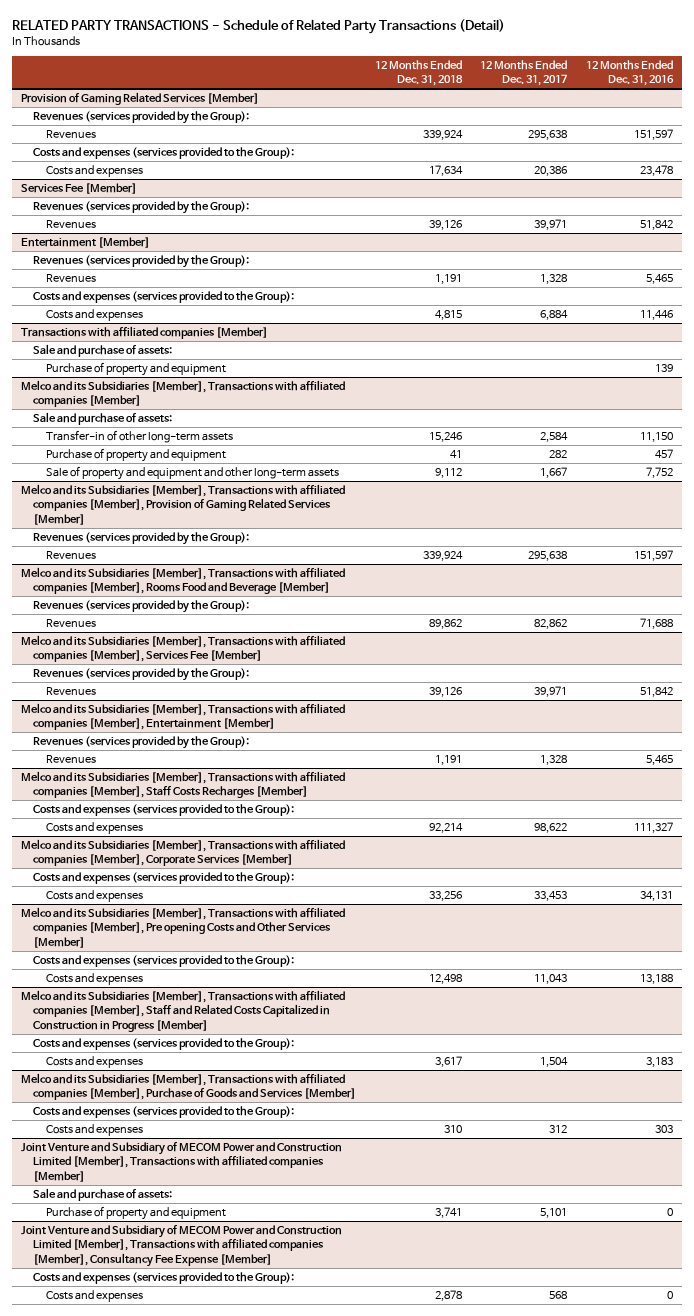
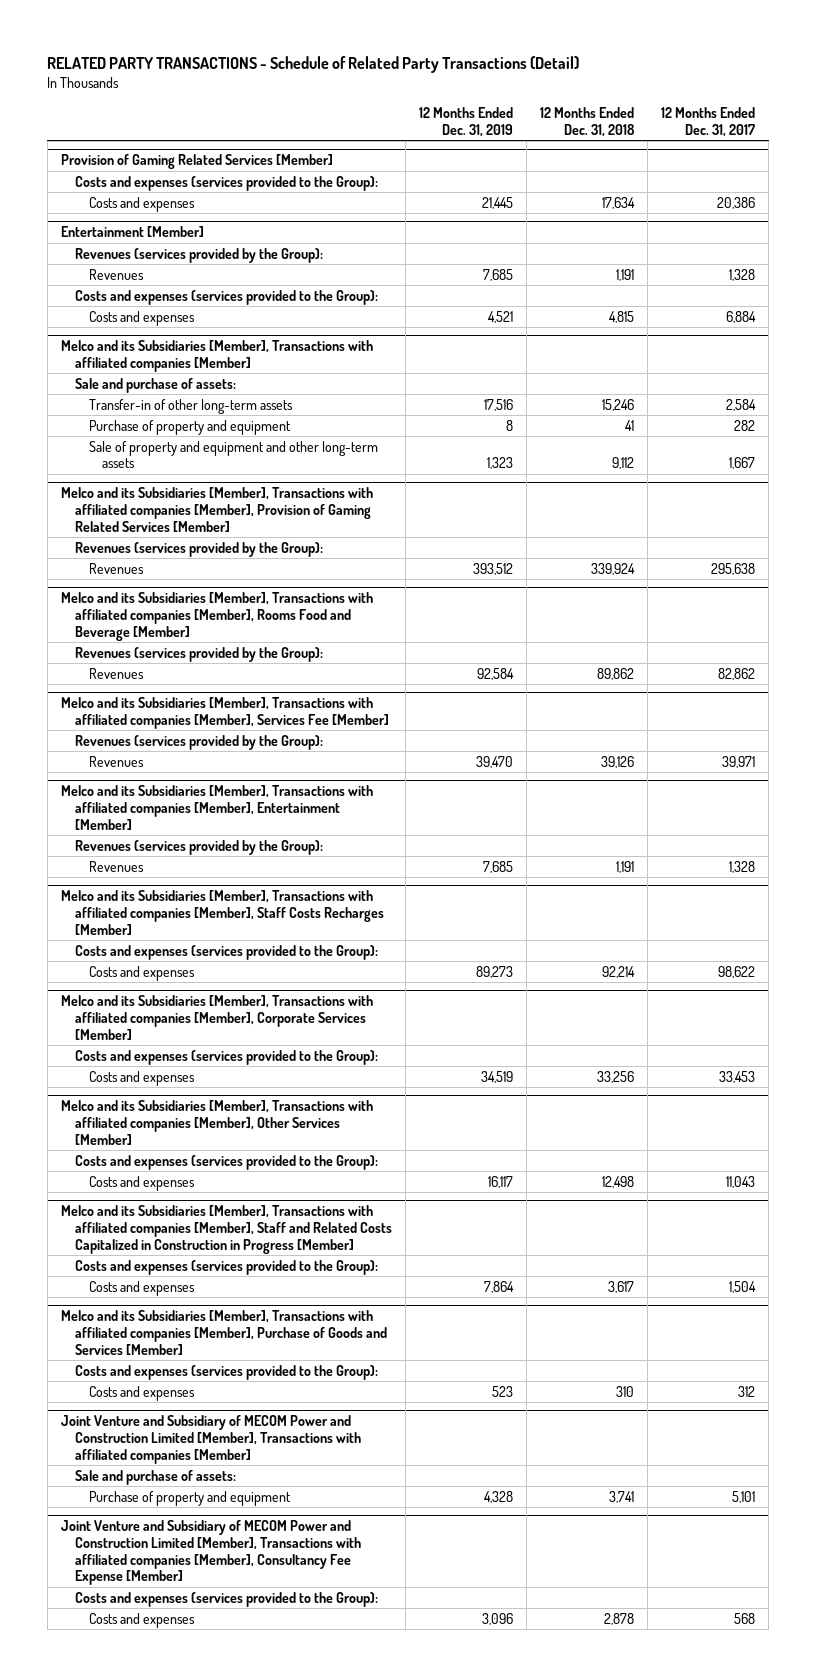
[585,59,674,87] 12 Months Ended Dec. 31, 2016 -> none
none -> [418,106,513,137] 12 Months Ended Dec. 31, 2019
[33,110,250,124] Revenues (services provided by the Group): -> none
[45,129,96,138] Revenues -> none
[21,182,138,194] Services Fee [Member] -> none
[33,200,250,214] Revenues (services provided by the Group): -> none
[45,219,96,228] Revenues -> none
[21,325,269,339] Transactions with affiliated companies [Member] -> none
[33,343,173,357] Sale and purchase of assets: -> none
[45,361,226,376] Purchase of property and equipment -> none
[21,906,346,948] Melco and its Subsidiaries [Member], Transactions with affiliated companies [Member], Pre opening Costs and Other Services [Member] -> [61,1100,374,1145] Melco and its Subsidiaries [Member], Transactions with affiliated companies [Member], Other Services [Member]

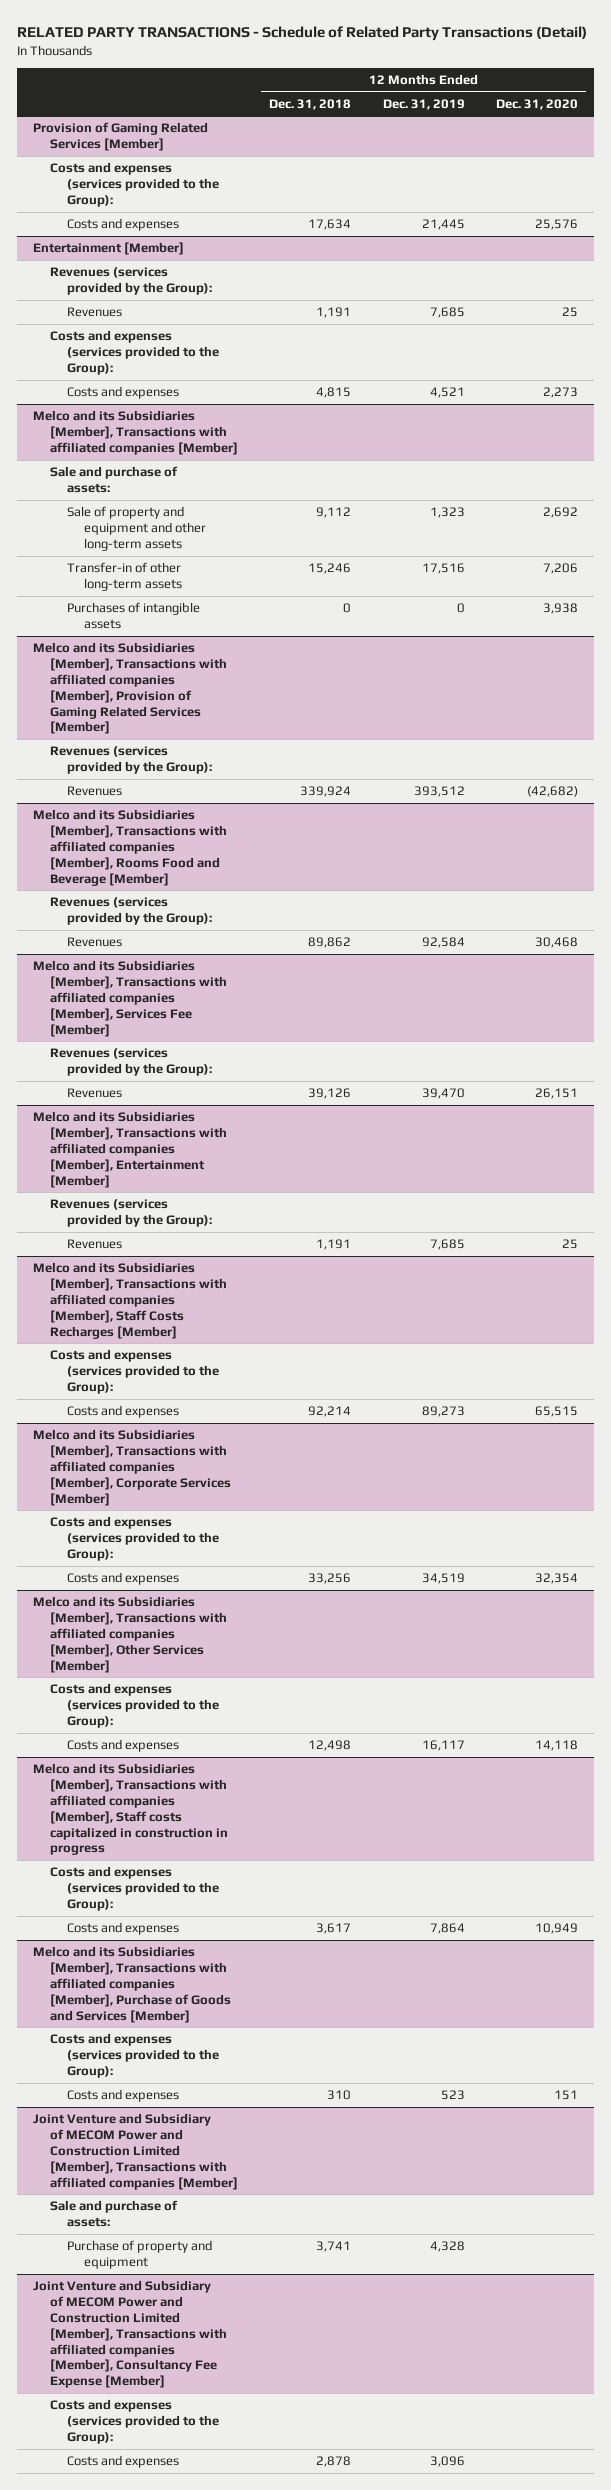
[661,106,756,137] 12 Months Ended Dec. 31, 2017 -> none
none -> [496,98,579,110] Dec. 31, 2020
[88,419,291,435] Purchase of property and equipment -> none
[88,398,293,414] Transfer-in of other long-term assets -> [66,562,182,591] Transfer-in of other long-term assets
none -> [66,602,200,629] Purchases of intangible assets
[61,1205,392,1254] Melco and its Subsidiaries [Member], Transactions with affiliated companies [Member], Staff and Related Costs Capitalized in Construction in Progress [Member] -> [32,1763,228,1856] Melco and its Subsidiaries [Member], Transactions with affiliated companies [Member], Staff costs capitalized in construction in progress

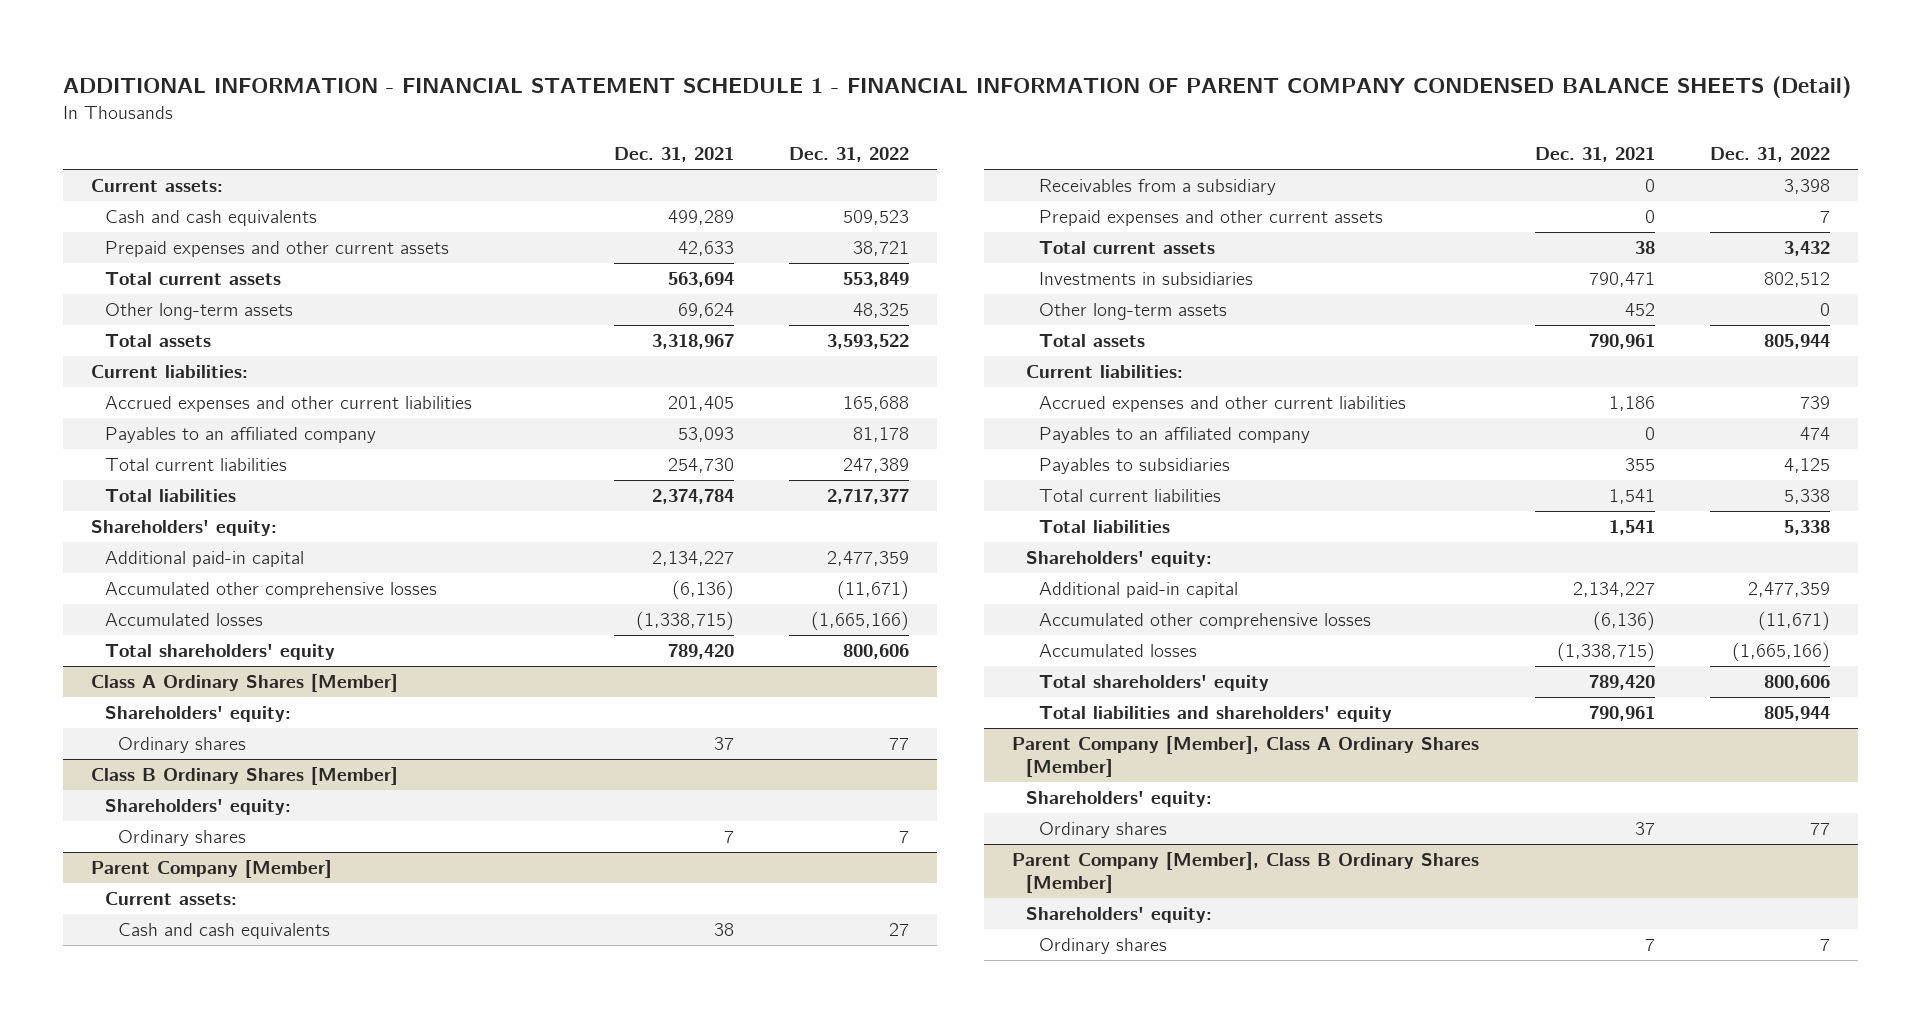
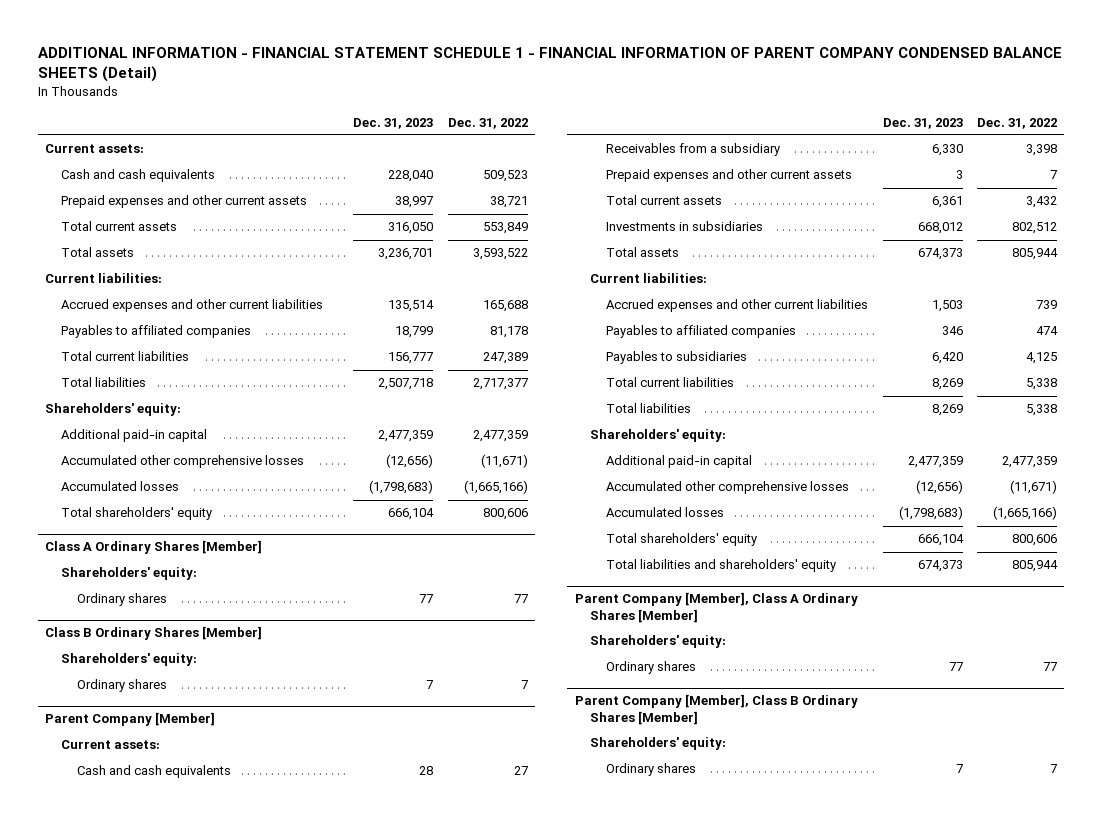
[613,146,734,162] Dec. 31, 2021 -> none
none -> [353,117,434,129] Dec. 31, 2023
[104,303,293,321] Other long-term assets -> none
[104,427,376,444] Payables to an affiliated company -> [60,325,251,339] Payables to affiliated companies
[1038,303,1227,321] Other long-term assets -> none
[1038,427,1310,444] Payables to an affiliated company -> [606,325,797,339] Payables to affiliated companies

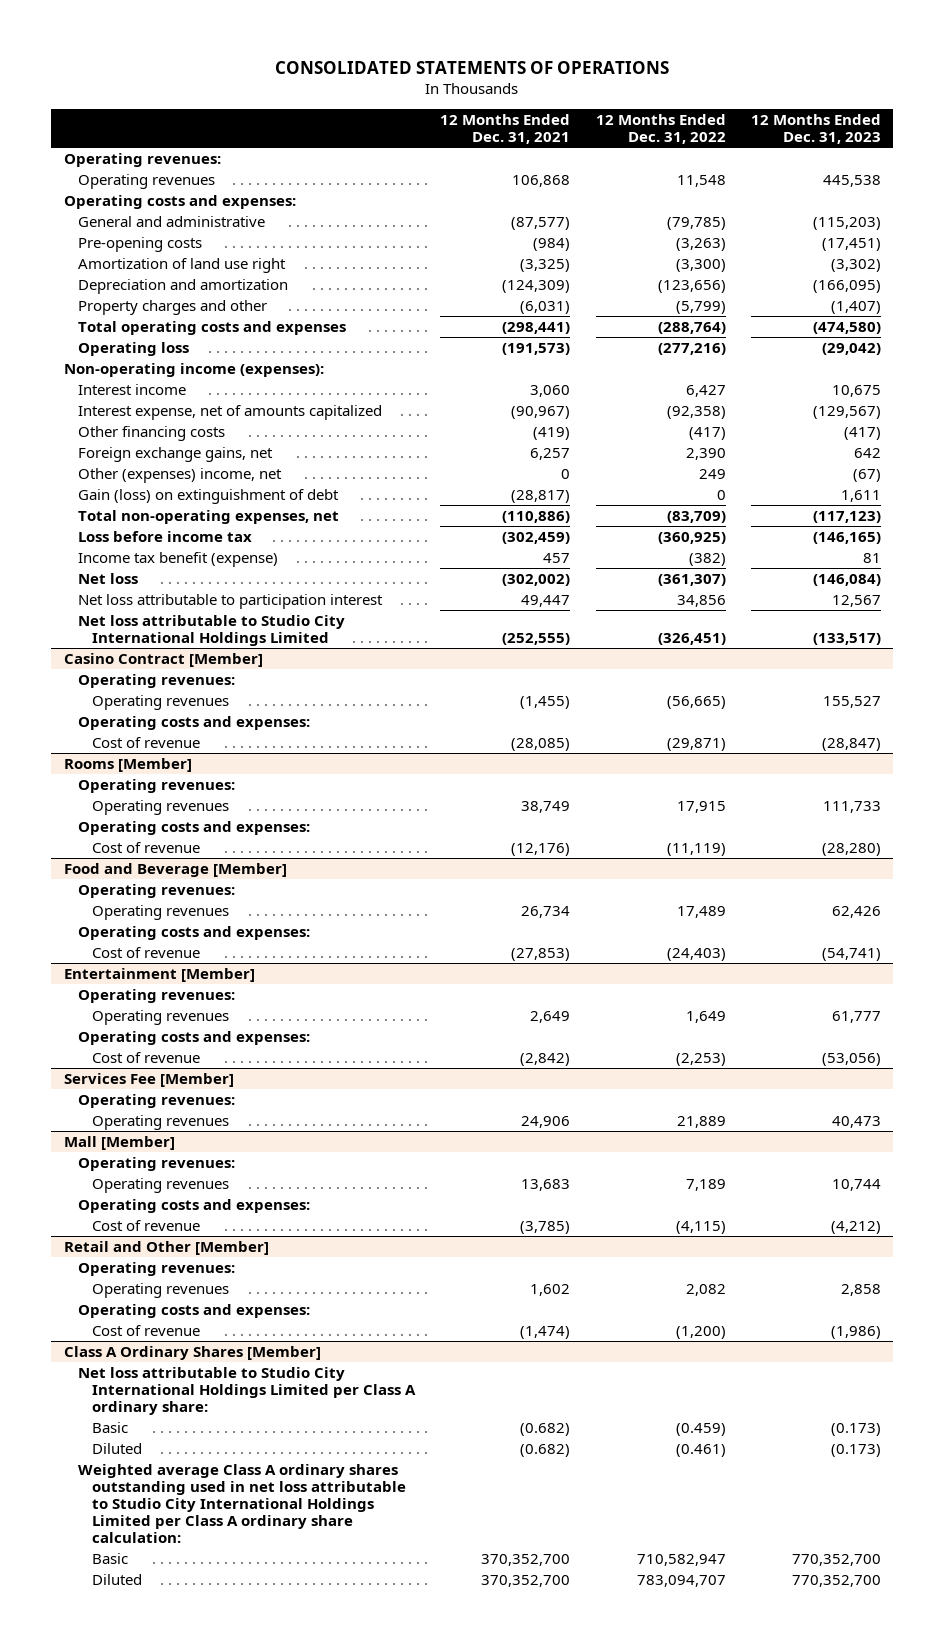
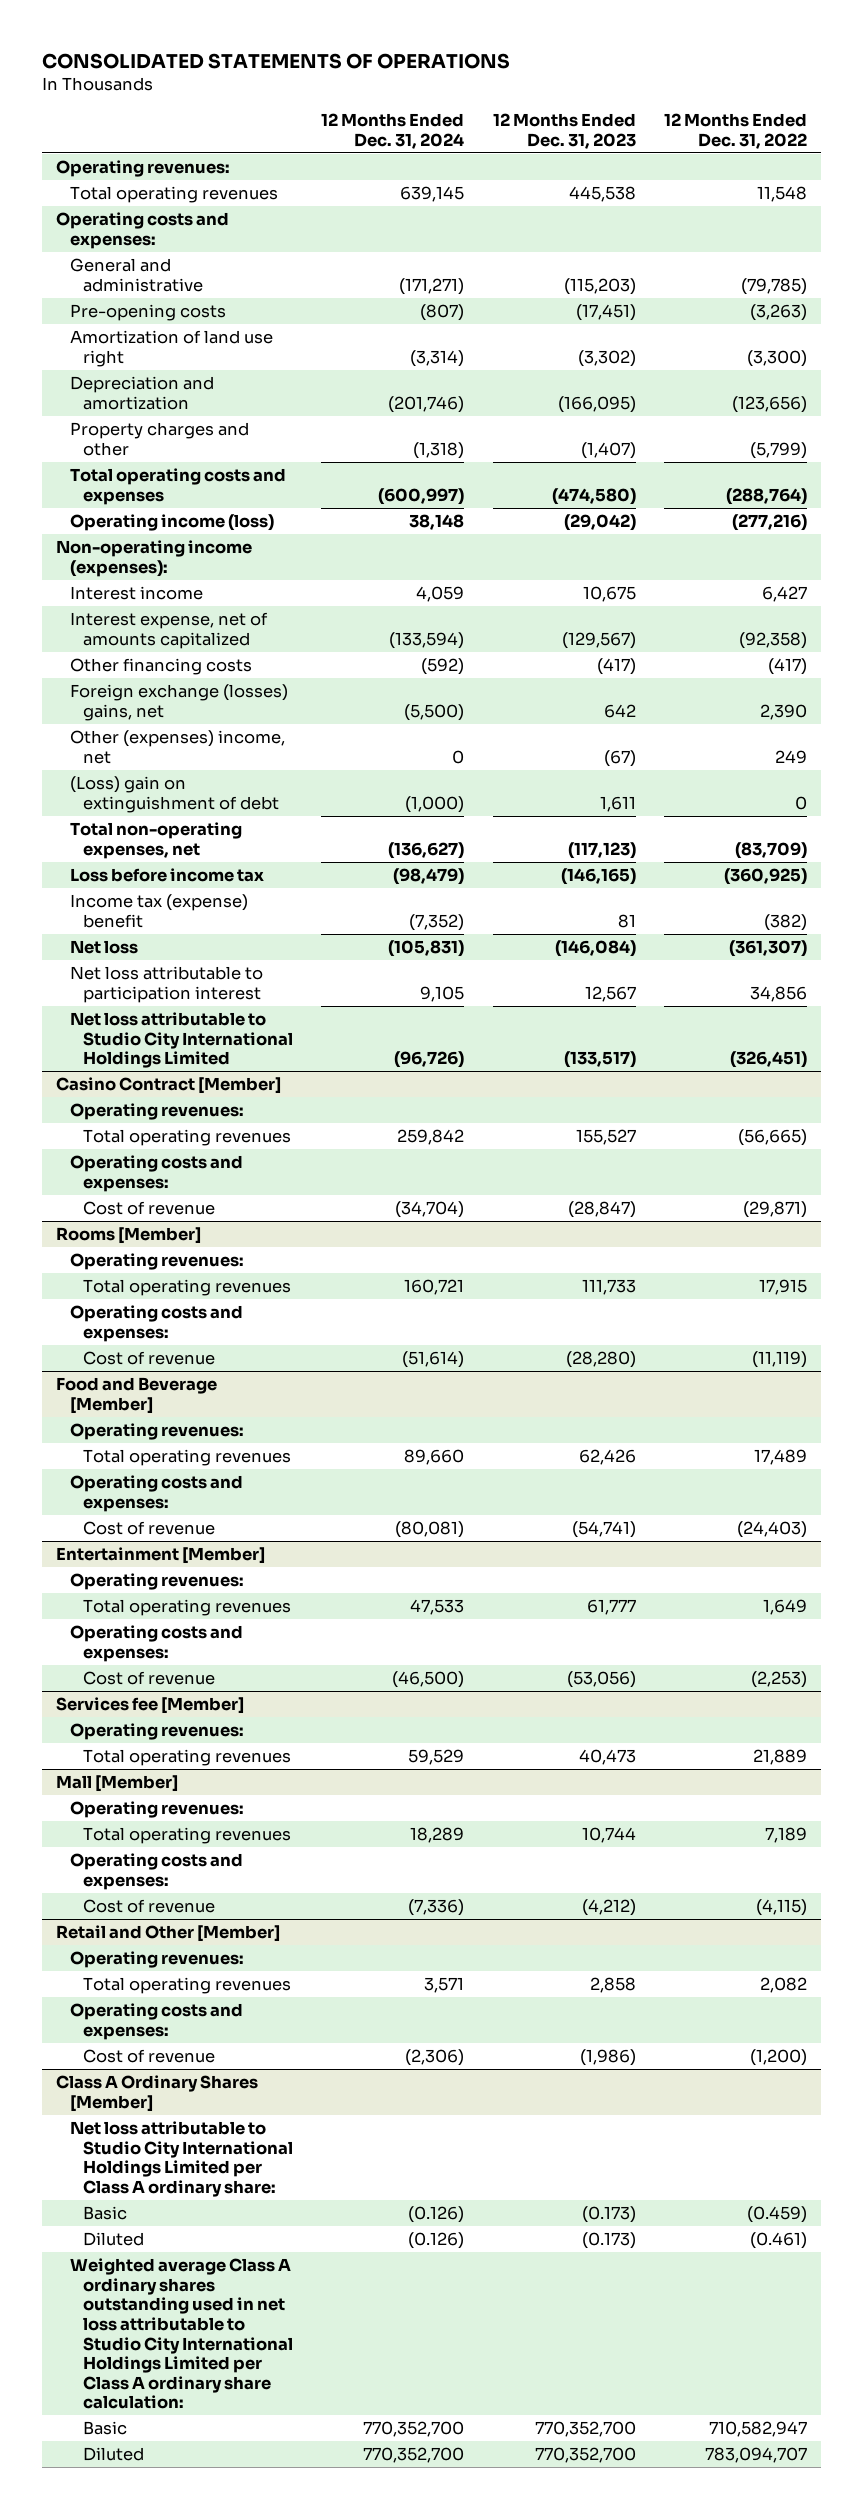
[440,114,571,145] 12 Months Ended Dec. 31, 2021 -> none
none -> [321,113,465,149] 12 Months Ended Dec. 31, 2024
[78,173,216,189] Operating revenues -> [69,186,278,204] Total operating revenues
[78,341,190,356] Operating loss -> [69,514,274,532] Operating income (loss)
[78,446,274,462] Foreign exchange gains, net -> [69,684,288,721] Foreign exchange (losses) gains, net
[78,488,340,504] Gain (loss) on extinguishment of debt -> [69,776,279,813] (Loss) gain on extinguishment of debt
[78,551,279,567] Income tax benefit (expense) -> [69,894,248,928] Income tax (expense) benefit
[92,694,230,710] Operating revenues -> [82,1129,291,1147] Total operating revenues
[92,799,230,815] Operating revenues -> [82,1279,291,1297] Total operating revenues
[92,904,230,920] Operating revenues -> [82,1449,291,1467] Total operating revenues
[92,1009,230,1025] Operating revenues -> [82,1599,291,1617] Total operating revenues
[64,1072,235,1087] Services Fee [Member] -> [56,1697,245,1715] Services fee [Member]
[92,1114,230,1130] Operating revenues -> [82,1749,291,1767] Total operating revenues
[92,1177,230,1193] Operating revenues -> [82,1827,291,1845] Total operating revenues
[92,1282,230,1298] Operating revenues -> [82,1977,291,1995] Total operating revenues

